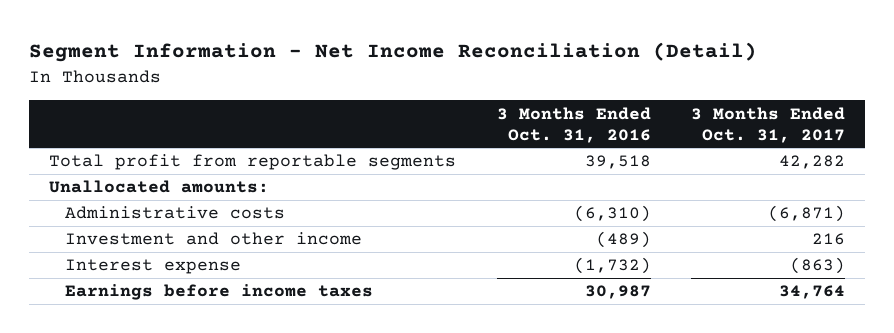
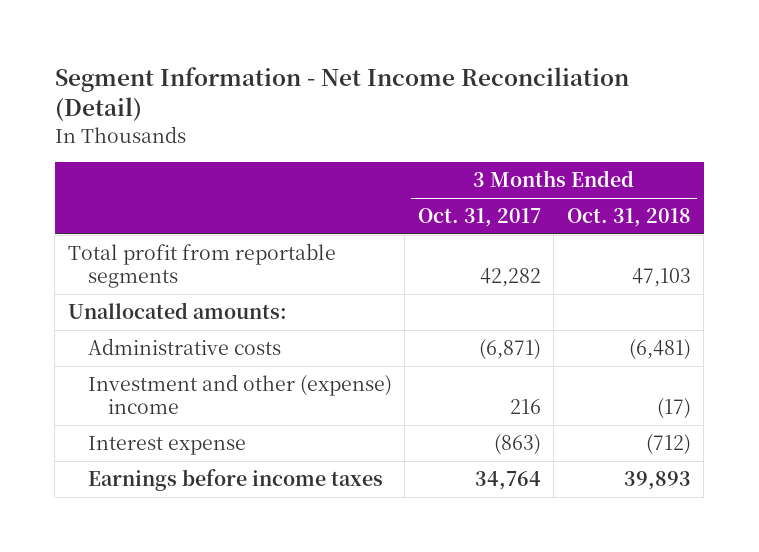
[496,106,651,143] 3 Months Ended Oct. 31, 2016 -> none
none -> [566,208,691,228] Oct. 31, 2018
[65,232,363,246] Investment and other income -> [87,374,392,415] Investment and other (expense) income

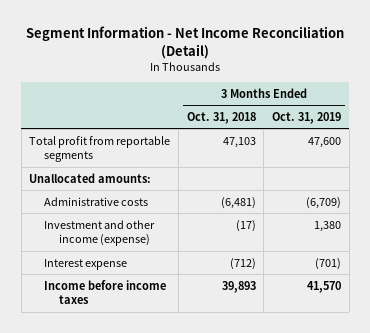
[417,208,541,228] Oct. 31, 2017 -> none
none -> [272,111,342,124] Oct. 31, 2019
[87,374,392,415] Investment and other (expense) income -> [44,219,156,247] Investment and other income (expense)
[87,469,383,492] Earnings before income taxes -> [44,279,167,305] Income before income taxes

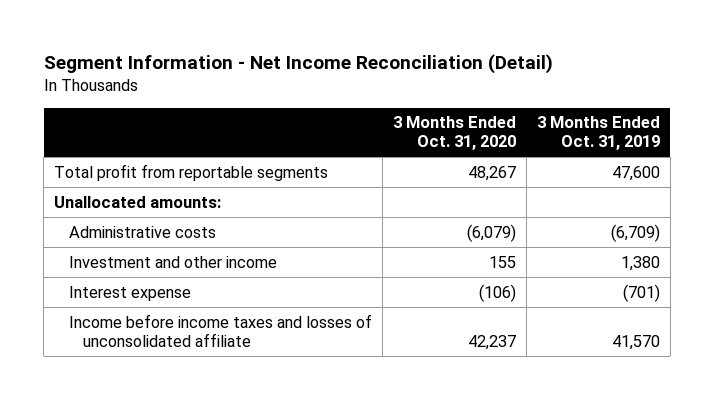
[186,111,256,124] Oct. 31, 2018 -> none
none -> [392,116,516,151] 3 Months Ended Oct. 31, 2020
[44,219,156,247] Investment and other income (expense) -> [68,255,277,268] Investment and other income
[44,279,167,305] Income before income taxes -> [68,313,372,347] Income before income taxes and losses of unconsolidated affiliate

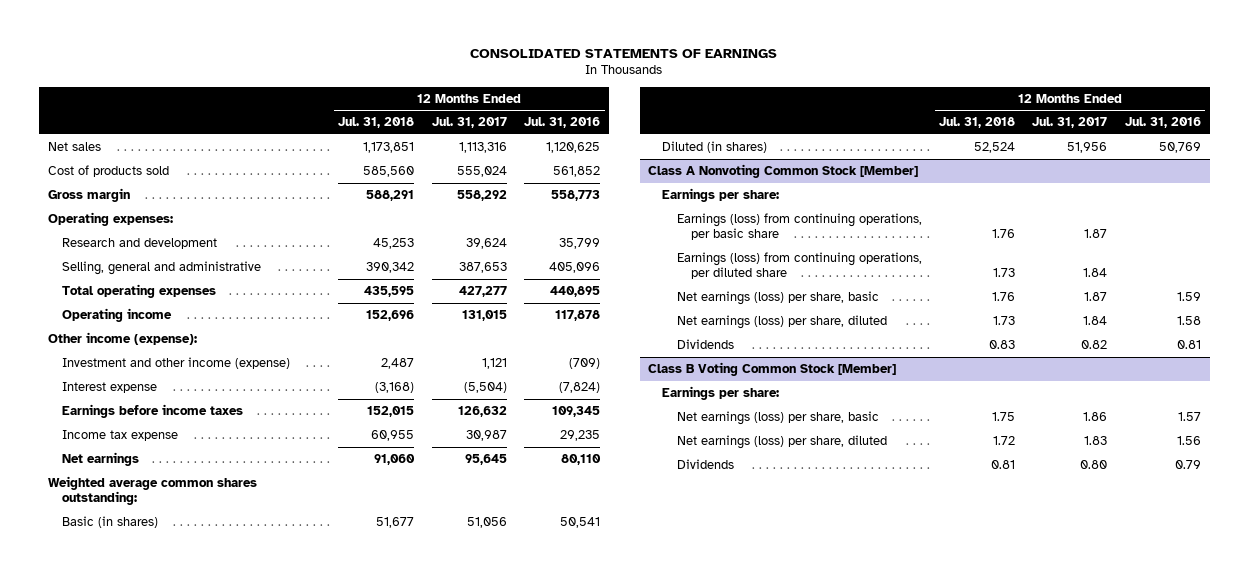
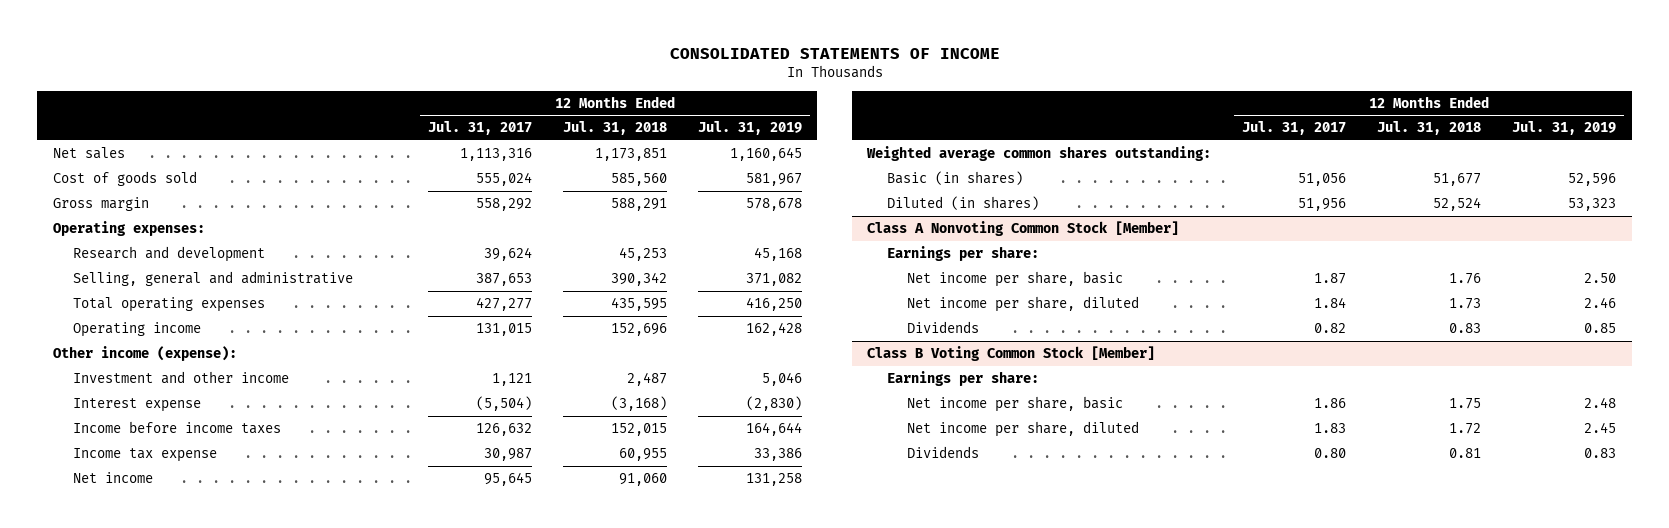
[470,48,778,58] CONSOLIDATED STATEMENTS OF EARNINGS -> [669,47,1000,59] CONSOLIDATED STATEMENTS OF INCOME
[524,117,601,129] Jul. 31, 2016 -> none
none -> [697,121,802,136] Jul. 31, 2019
[47,164,169,177] Cost of products sold -> [52,171,197,187] Cost of goods sold
[61,356,290,369] Investment and other income (expense) -> [72,371,289,385] Investment and other income
[61,403,243,418] Earnings before income taxes -> [72,421,281,435] Income before income taxes
[61,451,139,466] Net earnings -> [72,472,153,484] Net income
[676,212,922,240] Earnings (loss) from continuing operations, per basic share -> none
[676,251,922,279] Earnings (loss) from continuing operations, per diluted share -> none
[676,290,879,305] Net earnings (loss) per share, basic -> [907,271,1124,288] Net income per share, basic
[676,314,887,329] Net earnings (loss) per share, diluted -> [907,296,1140,313] Net income per share, diluted
[676,410,879,425] Net earnings (loss) per share, basic -> [907,396,1124,413] Net income per share, basic
[676,434,887,449] Net earnings (loss) per share, diluted -> [907,421,1140,438] Net income per share, diluted

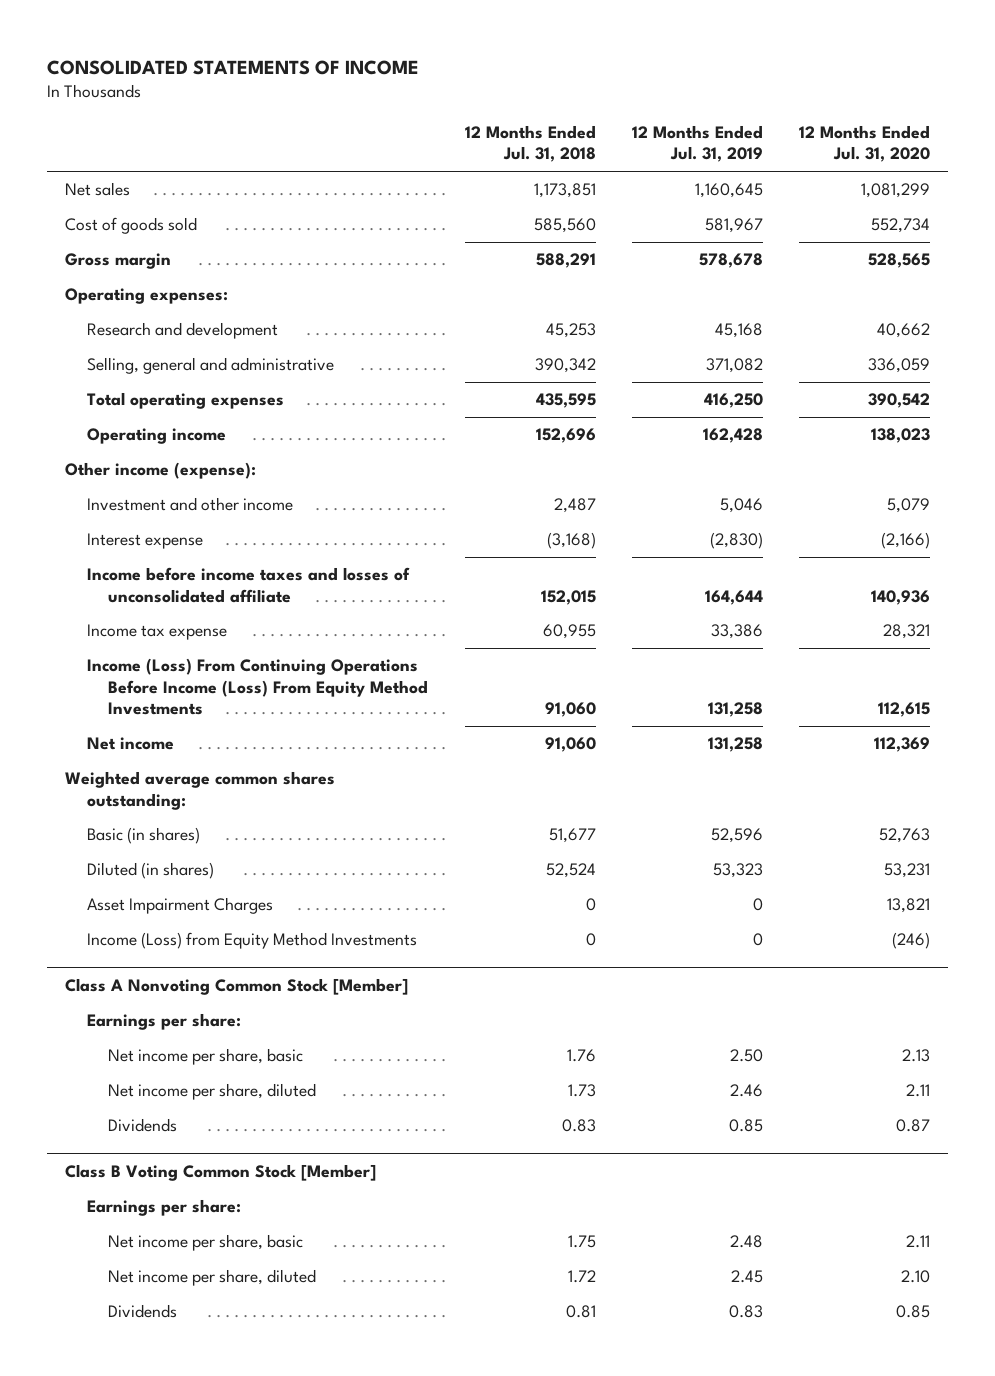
[427,121,532,136] Jul. 31, 2017 -> none
none -> [798,124,930,163] 12 Months Ended Jul. 31, 2020
[72,421,281,435] Income before income taxes -> [86,567,410,603] Income before income taxes and losses of unconsolidated affiliate
none -> [86,658,429,715] Income (Loss) From Continuing Operations Before Income (Loss) From Equity Method Investments
none -> [86,897,273,915] Asset Impairment Charges
none -> [86,932,417,950] Income (Loss) from Equity Method Investments

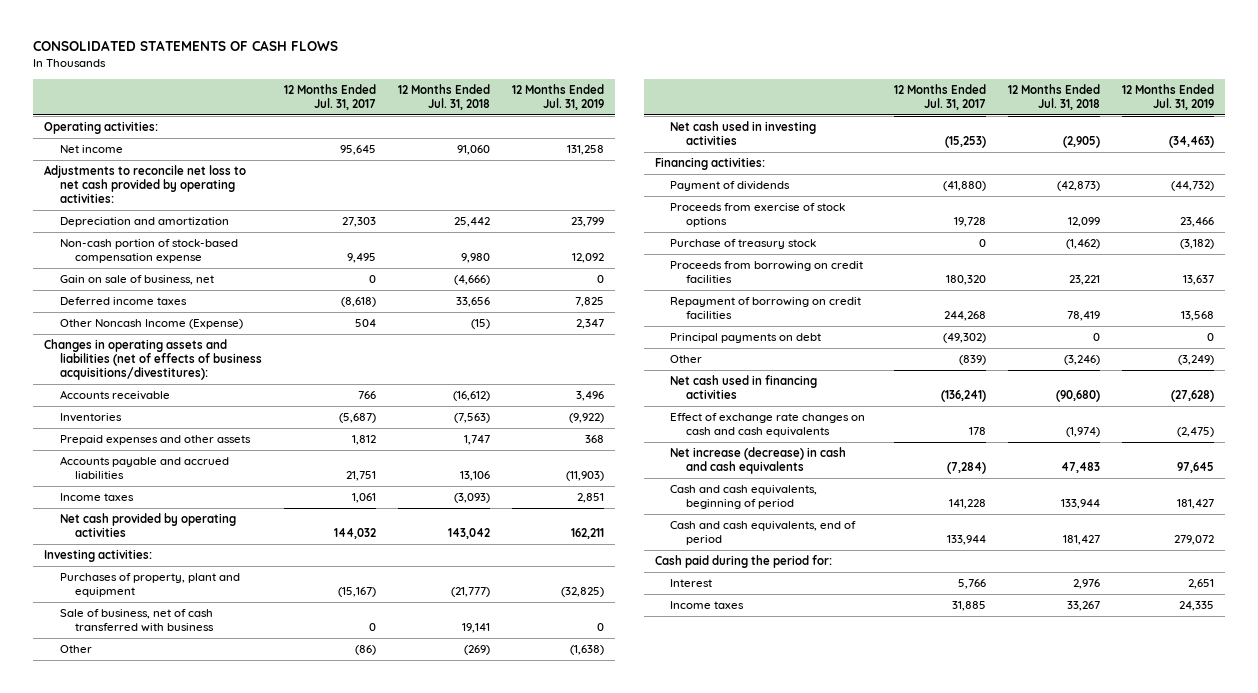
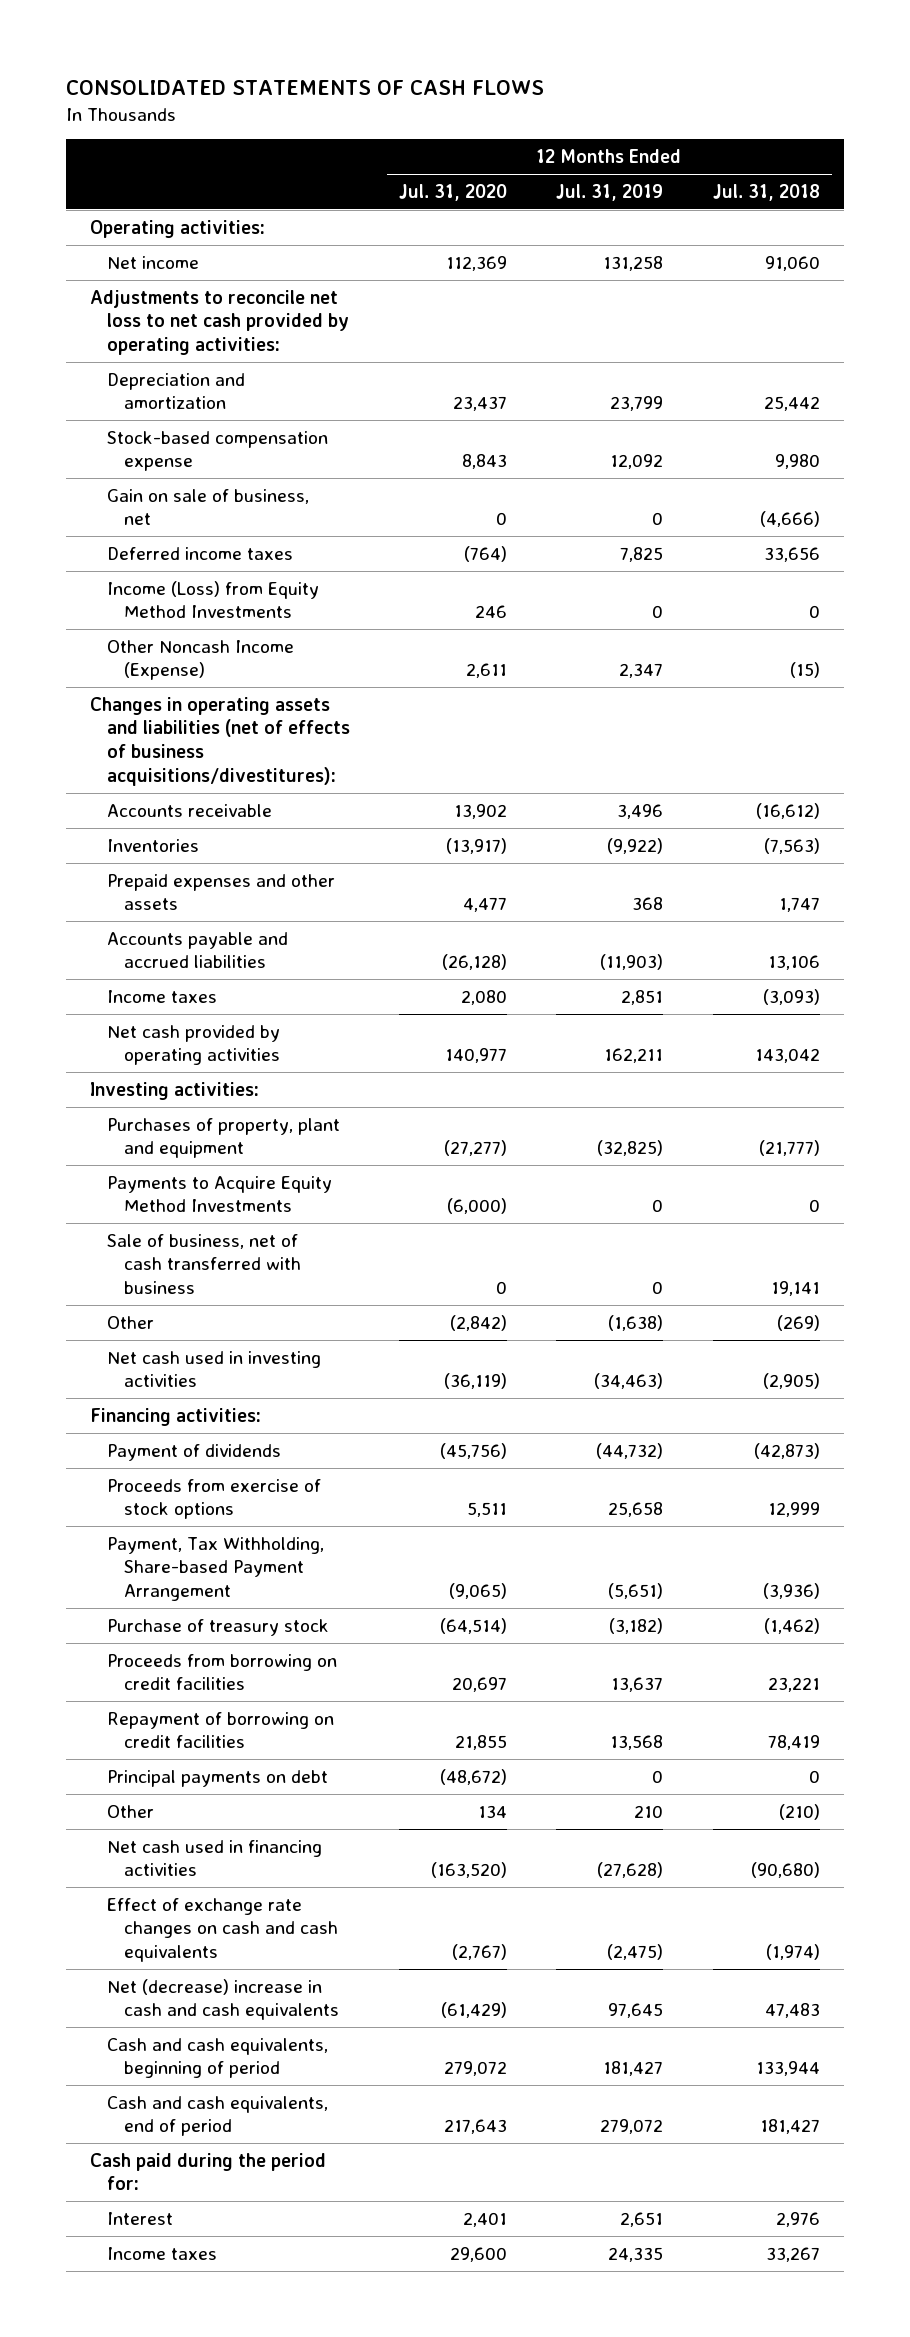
[283,83,376,110] 12 Months Ended Jul. 31, 2017 -> none
none -> [399,183,508,201] Jul. 31, 2020
[59,239,238,264] Non-cash portion of stock-based compensation expense -> [106,430,328,472] Stock-based compensation expense
none -> [106,580,319,619] Income (Loss) from Equity Method Investments
none -> [106,1175,332,1213] Payments to Acquire Equity Method Investments
[1068,217,1101,228] 12,099 -> [767,1502,820,1518] 12,999
[1180,217,1215,228] 23,466 -> [608,1502,664,1518] 25,658
none -> [106,1536,324,1602] Payment, Tax Withholding, Share-based Payment Arrangement
[1064,355,1101,366] (3,246) -> [778,1803,820,1820] (210)
[1178,355,1215,366] (3,249) -> [634,1804,664,1818] 210
[670,447,847,475] Net increase (decrease) in cash and cash equivalents -> [106,1978,339,2021] Net (decrease) increase in cash and cash equivalents

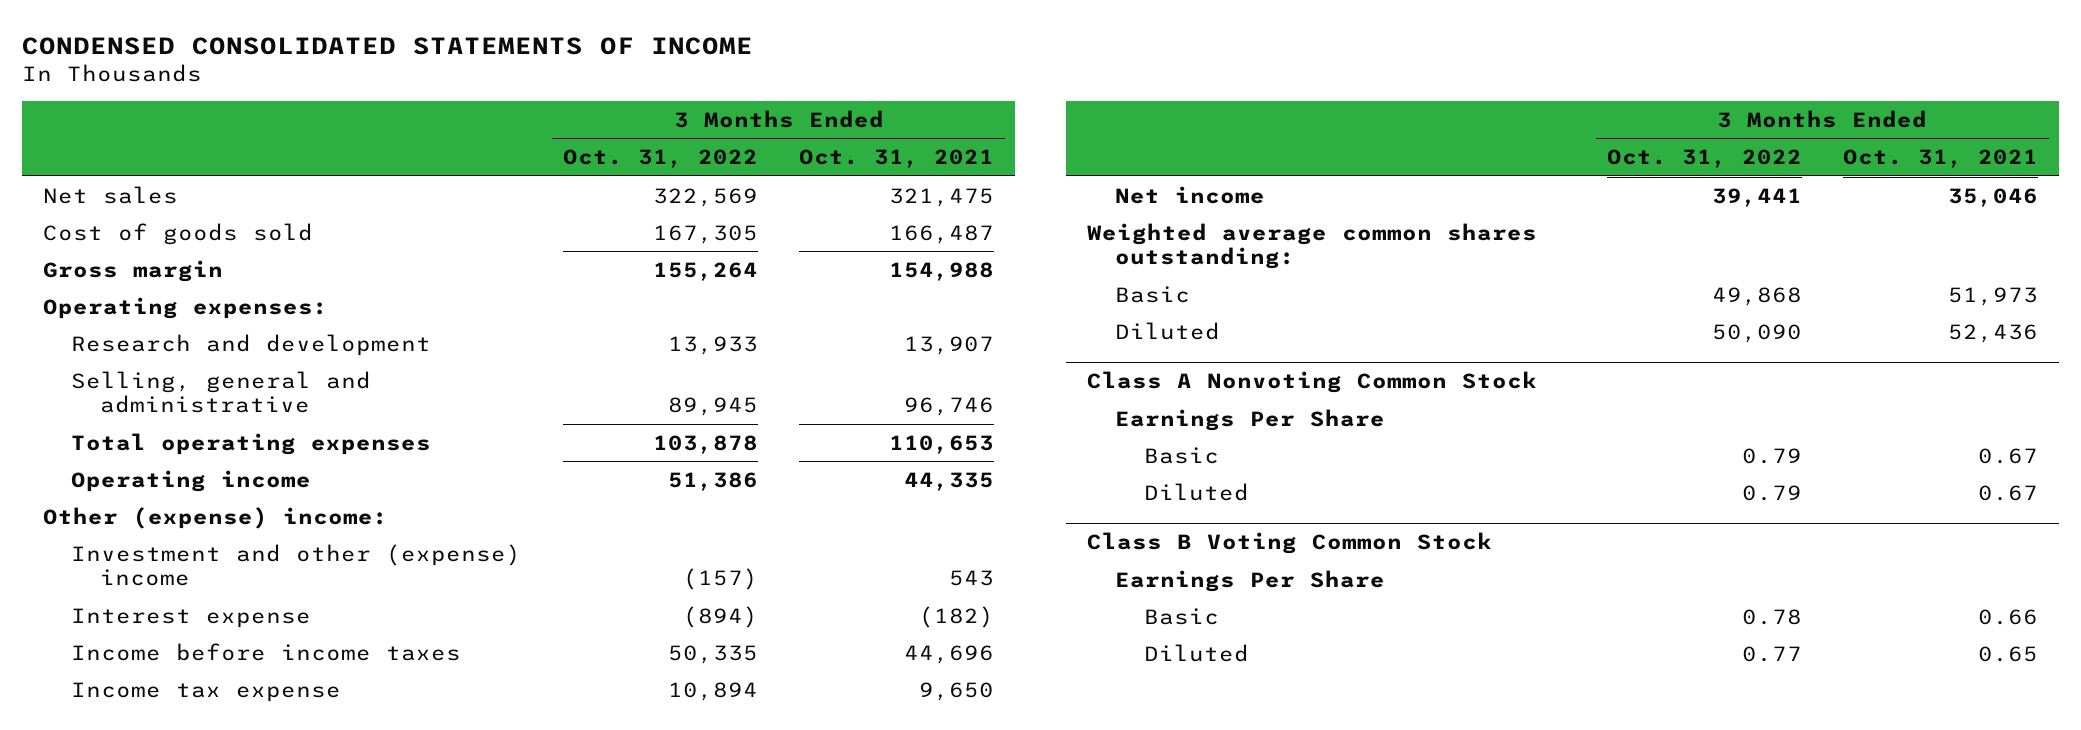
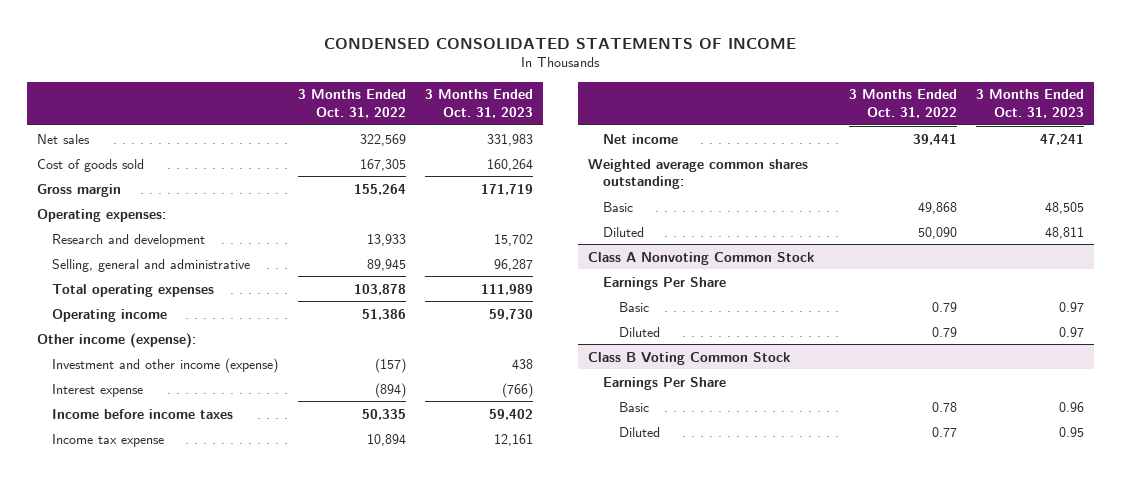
[799,149,995,169] Oct. 31, 2021 -> none
none -> [425,89,534,118] 3 Months Ended Oct. 31, 2023
[42,506,388,529] Other (expense) income: -> [36,332,196,348] Other income (expense):
[71,543,522,587] Investment and other (expense) income -> [52,357,279,373] Investment and other income (expense)

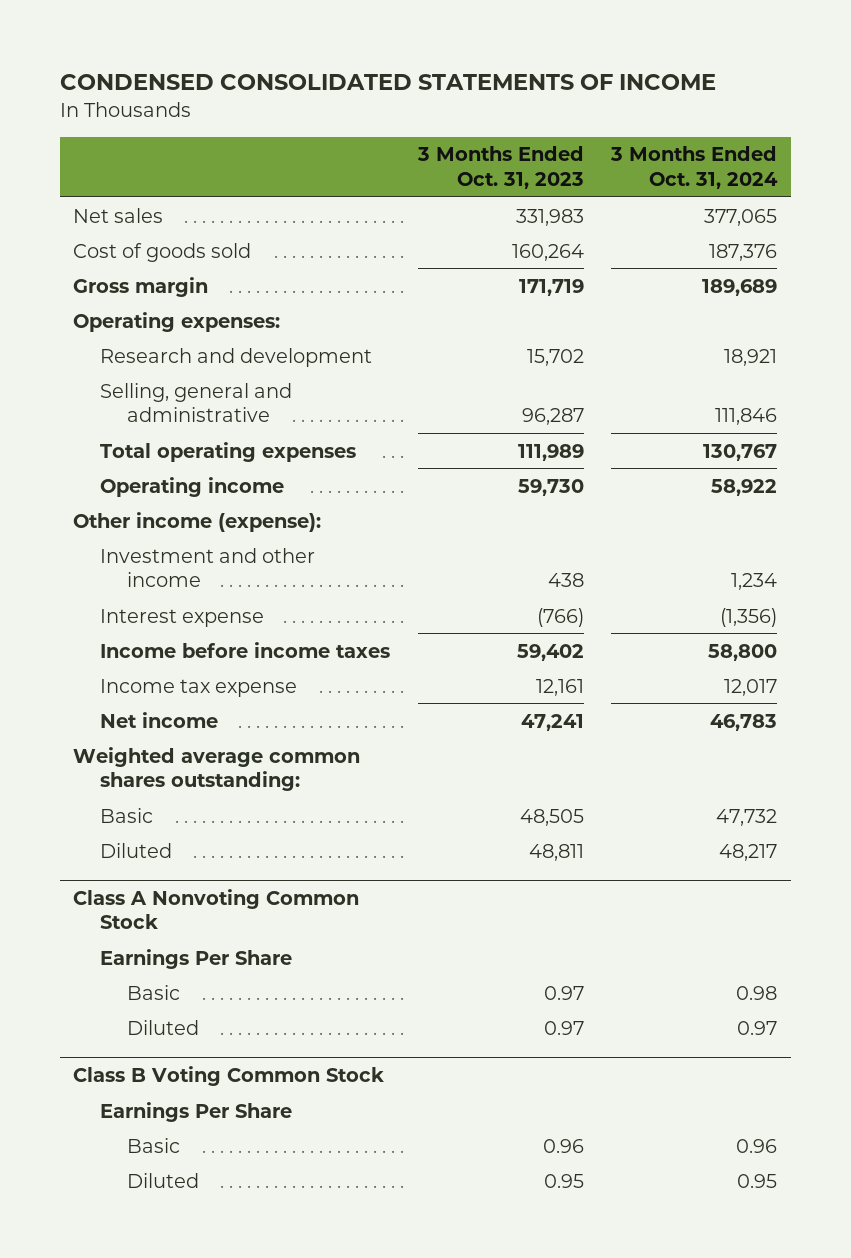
[297,89,406,118] 3 Months Ended Oct. 31, 2022 -> none
none -> [610,146,779,189] 3 Months Ended Oct. 31, 2024
[52,357,279,373] Investment and other income (expense) -> [100,547,316,588] Investment and other income

